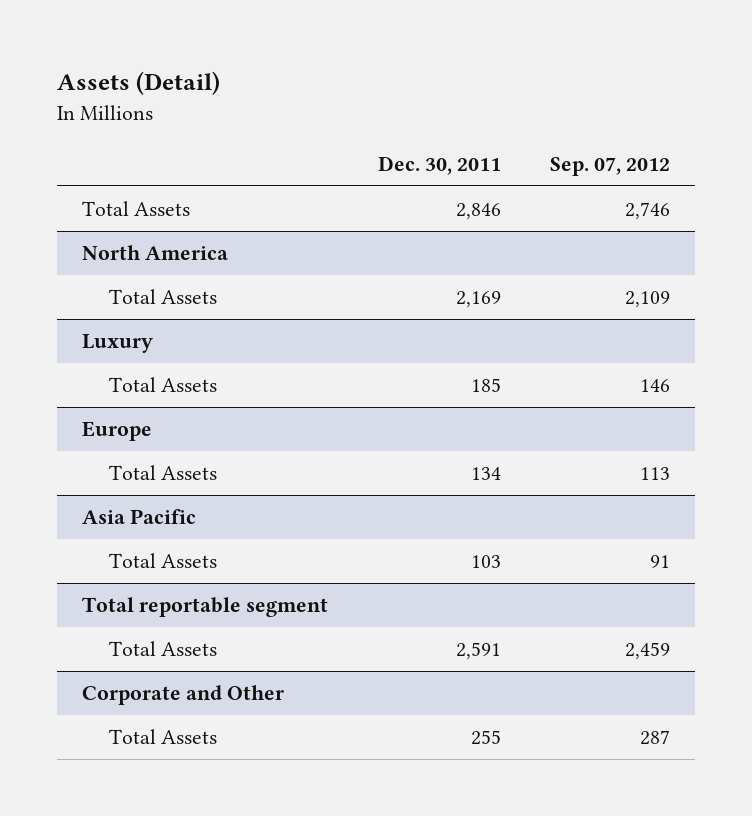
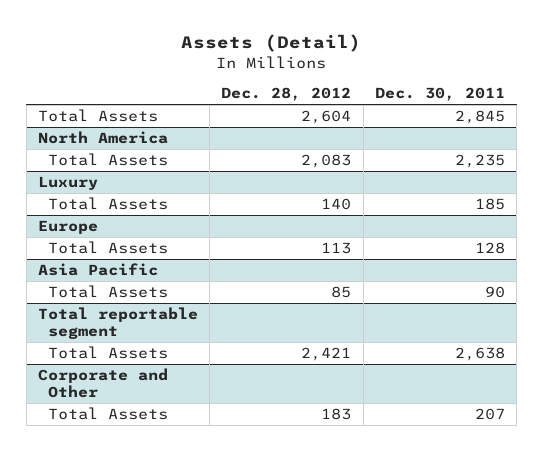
[550,156,671,176] Sep. 07, 2012 -> none
none -> [221,87,352,102] Dec. 28, 2012
[455,203,501,220] 2,846 -> [454,109,505,124] 2,845
[455,291,501,308] 2,169 -> [454,153,505,168] 2,235
[470,467,501,481] 134 -> [474,241,505,254] 128
[470,555,501,569] 103 -> [484,285,505,298] 90
[455,642,501,660] 2,591 -> [454,346,505,361] 2,638
[470,730,501,746] 255 -> [474,407,505,420] 207

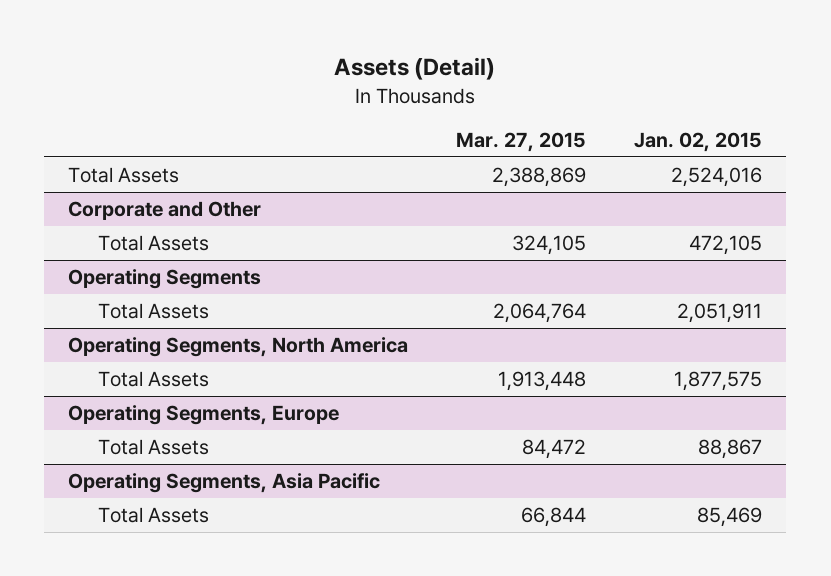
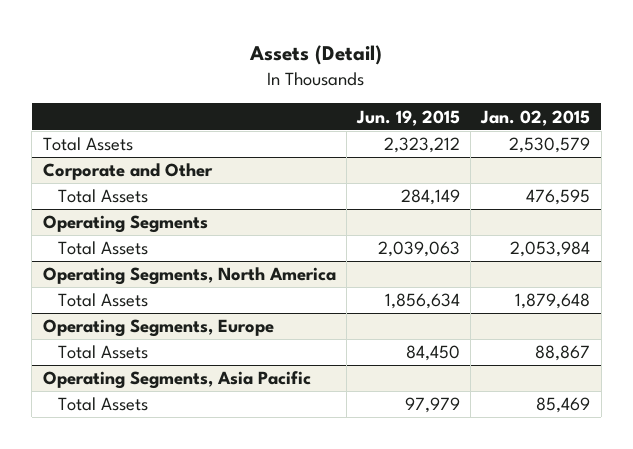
[456,131,587,152] Mar. 27, 2015 -> none
none -> [355,109,460,126] Jun. 19, 2015
[671,167,763,188] 2,524,016 -> [509,137,591,154] 2,530,579
[689,235,763,256] 472,105 -> [526,189,591,206] 476,595
[677,303,763,324] 2,051,911 -> [510,241,591,258] 2,053,984
[674,371,763,392] 1,877,575 -> [515,293,591,310] 1,879,648

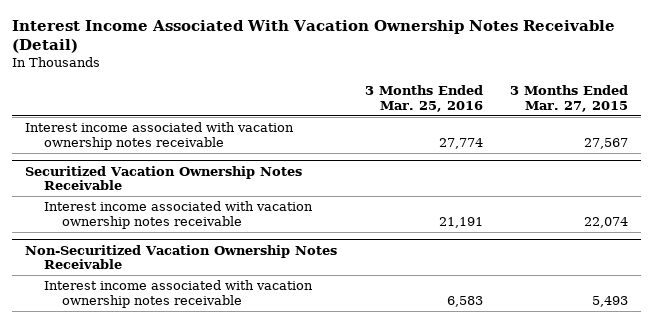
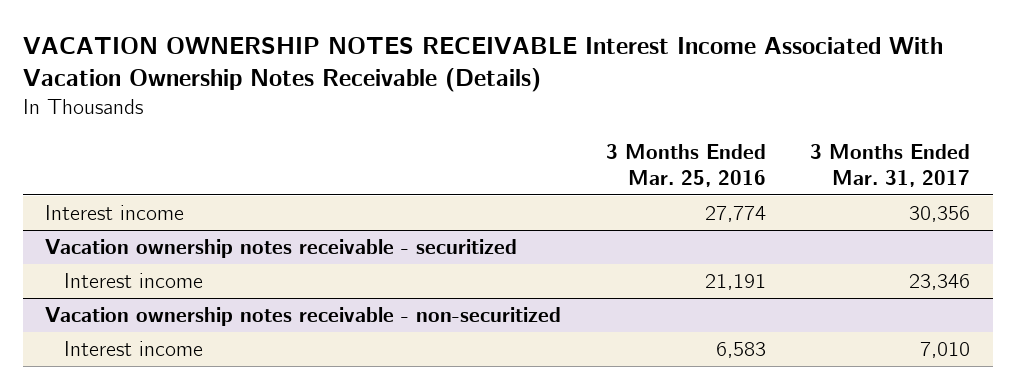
[11,20,615,54] Interest Income Associated With Vacation Ownership Notes Receivable (Detail) -> [22,37,943,93] VACATION OWNERSHIP NOTES RECEIVABLE Interest Income Associated With Vacation Ownership Notes Receivable (Details)
[509,84,628,112] 3 Months Ended Mar. 27, 2015 -> none
none -> [810,143,971,187] 3 Months Ended Mar. 31, 2017
[25,122,295,150] Interest income associated with vacation ownership notes receivable -> [45,205,185,221] Interest income
[25,165,303,191] Securitized Vacation Ownership Notes Receivable -> [45,239,518,259] Vacation ownership notes receivable - securitized
[43,201,313,229] Interest income associated with vacation ownership notes receivable -> [64,273,204,289] Interest income
[25,244,338,270] Non-Securitized Vacation Ownership Notes Receivable -> [45,307,562,327] Vacation ownership notes receivable - non-securitized
[43,280,313,308] Interest income associated with vacation ownership notes receivable -> [64,341,204,357] Interest income

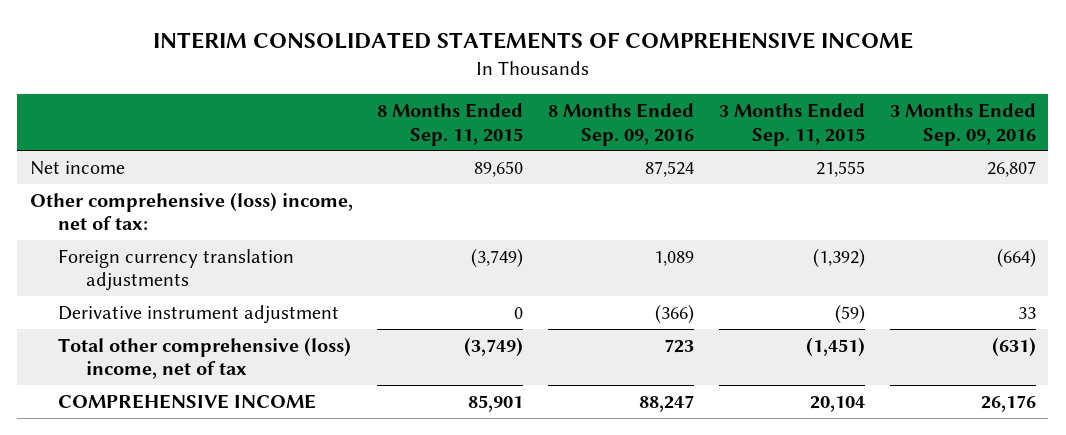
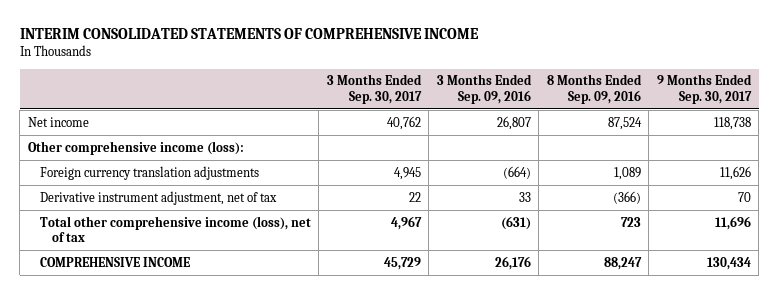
[377,102,524,146] 8 Months Ended Sep. 11, 2015 -> none
[719,102,866,146] 3 Months Ended Sep. 11, 2015 -> none
none -> [326,74,422,104] 3 Months Ended Sep. 30, 2017
none -> [656,74,752,104] 9 Months Ended Sep. 30, 2017
[29,191,353,231] Other comprehensive (loss) income, net of tax: -> [27,140,244,155] Other comprehensive income (loss):
[57,304,339,324] Derivative instrument adjustment -> [39,190,277,205] Derivative instrument adjustment, net of tax
[57,336,351,380] Total other comprehensive (loss) income, net of tax -> [39,215,311,243] Total other comprehensive income (loss), net of tax

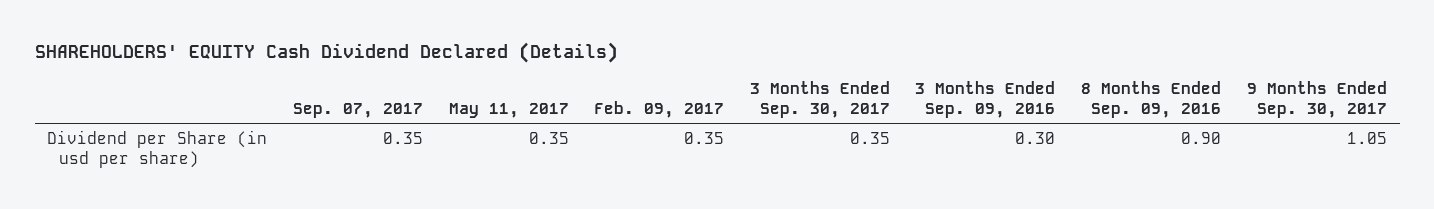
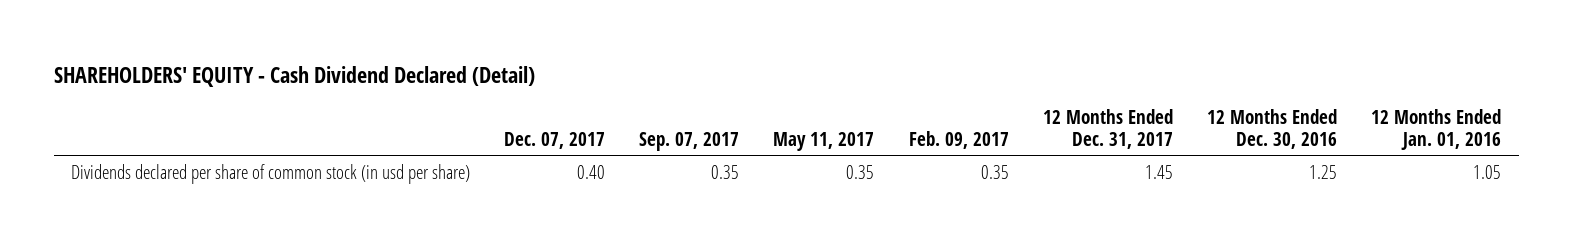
[34,42,618,64] SHAREHOLDERS' EQUITY Cash Dividend Declared (Details) -> [53,65,535,87] SHAREHOLDERS' EQUITY - Cash Dividend Declared (Detail)
[749,81,890,118] 3 Months Ended Sep. 30, 2017 -> none
[915,81,1056,118] 3 Months Ended Sep. 09, 2016 -> none
[1081,81,1222,118] 8 Months Ended Sep. 09, 2016 -> none
[1246,81,1387,118] 9 Months Ended Sep. 30, 2017 -> none
none -> [503,131,605,149] Dec. 07, 2017
none -> [1042,108,1173,149] 12 Months Ended Dec. 31, 2017
none -> [1207,108,1338,149] 12 Months Ended Dec. 30, 2016
none -> [1371,108,1502,150] 12 Months Ended Jan. 01, 2016
[47,130,268,168] Dividend per Share (in usd per share) -> [70,163,470,184] Dividends declared per share of common stock (in usd per share)

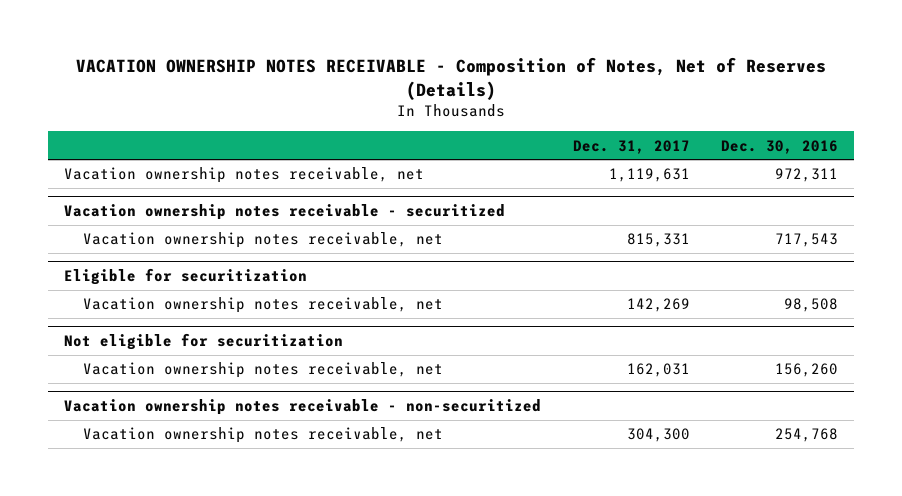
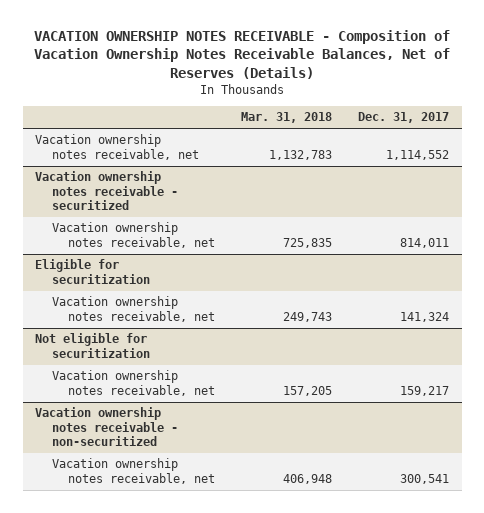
[76,57,827,100] VACATION OWNERSHIP NOTES RECEIVABLE - Composition of Notes, Net of Reserves (Details) -> [34,29,451,79] VACATION OWNERSHIP NOTES RECEIVABLE - Composition of Vacation Ownership Notes Receivable Balances, Net of Reserves (Details)
[721,139,839,154] Dec. 30, 2016 -> none
none -> [240,112,332,124] Mar. 31, 2018
[608,168,690,183] 1,119,631 -> [385,149,449,160] 1,114,552
[626,233,690,248] 815,331 -> [399,237,449,248] 814,011
[626,298,690,313] 142,269 -> [399,311,449,322] 141,324
[626,363,690,378] 162,031 -> [399,385,449,396] 159,217
[626,428,690,443] 304,300 -> [399,473,449,484] 300,541

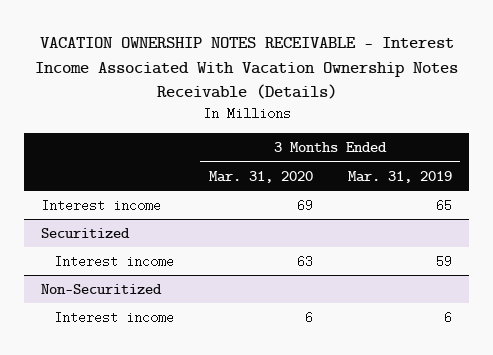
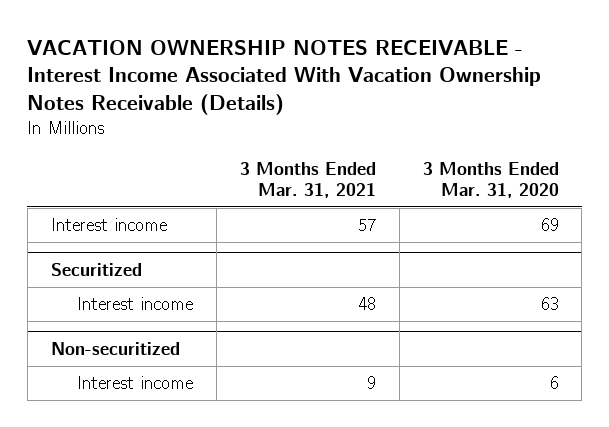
[347,170,452,183] Mar. 31, 2019 -> none
none -> [239,161,376,198] 3 Months Ended Mar. 31, 2021
[41,284,163,295] Non-Securitized -> [50,341,180,355] Non-securitized

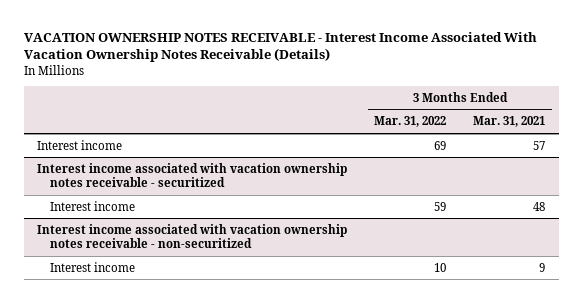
[422,161,559,198] 3 Months Ended Mar. 31, 2020 -> none
none -> [374,116,447,128] Mar. 31, 2022
[50,262,142,276] Securitized -> [37,162,348,188] Interest income associated with vacation ownership notes receivable - securitized
[50,341,180,355] Non-securitized -> [37,223,348,249] Interest income associated with vacation ownership notes receivable - non-securitized

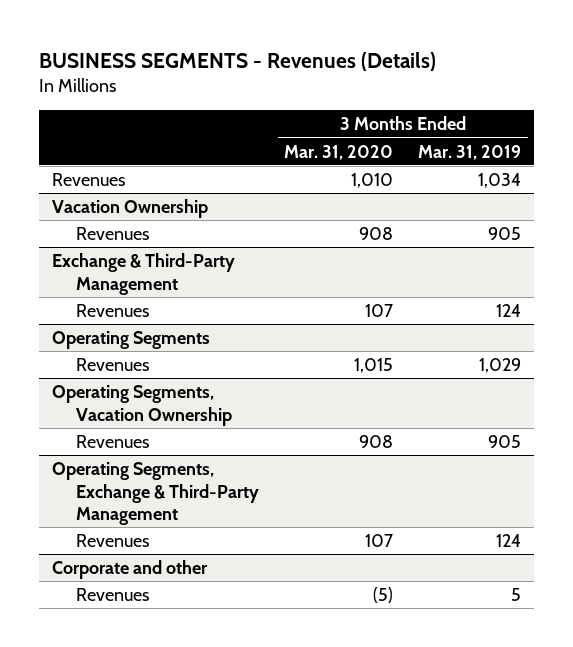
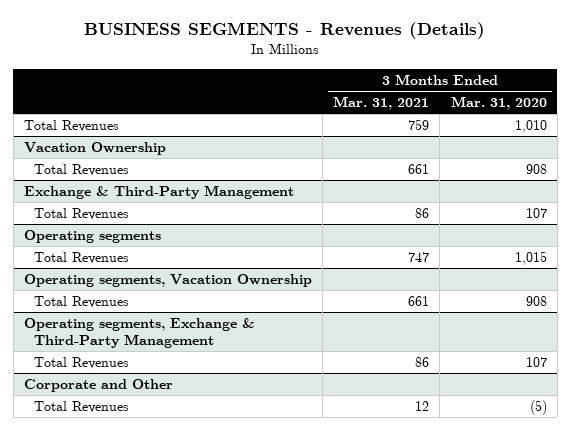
[418,144,522,160] Mar. 31, 2019 -> none
none -> [333,96,430,111] Mar. 31, 2021
[52,172,126,186] Revenues -> [23,120,119,133] Total Revenues
[75,226,149,240] Revenues -> [33,164,129,177] Total Revenues
[75,303,149,317] Revenues -> [33,208,129,221] Total Revenues
[52,330,211,349] Operating Segments -> [23,230,161,244] Operating segments
[75,357,149,371] Revenues -> [33,252,129,265] Total Revenues
[52,384,232,426] Operating Segments, Vacation Ownership -> [23,274,312,288] Operating segments, Vacation Ownership
[75,434,149,448] Revenues -> [33,296,129,309] Total Revenues
[52,461,259,526] Operating Segments, Exchange & Third-Party Management -> [23,318,255,348] Operating segments, Exchange & Third-Party Management
[75,533,149,547] Revenues -> [33,357,129,370] Total Revenues
[52,559,209,579] Corporate and other -> [23,379,173,393] Corporate and Other
[75,587,149,601] Revenues -> [33,401,129,414] Total Revenues

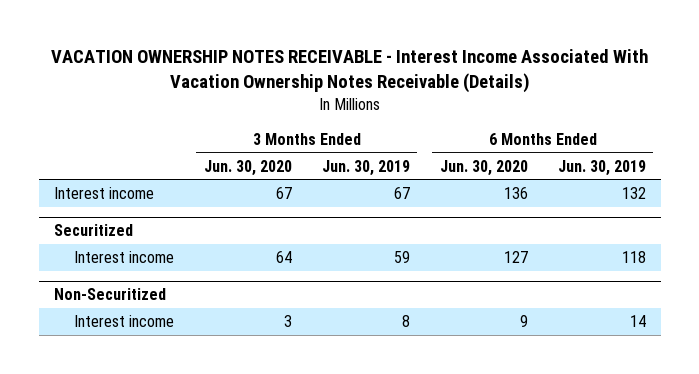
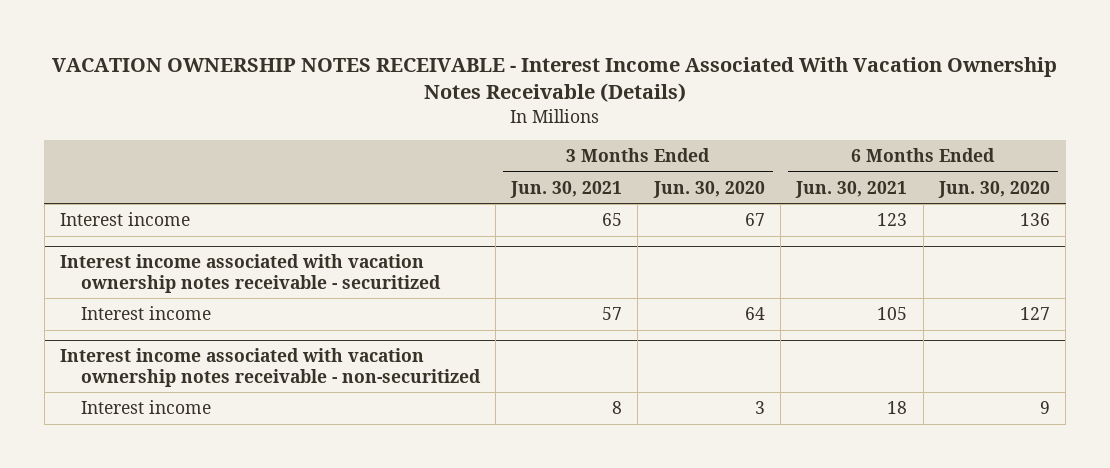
[321,159,410,176] Jun. 30, 2019 -> none
[557,159,646,176] Jun. 30, 2019 -> none
none -> [510,180,623,198] Jun. 30, 2021
none -> [795,180,908,198] Jun. 30, 2021
[53,224,133,237] Securitized -> [60,254,441,293] Interest income associated with vacation ownership notes receivable - securitized
[53,288,166,301] Non-Securitized -> [60,348,481,387] Interest income associated with vacation ownership notes receivable - non-securitized

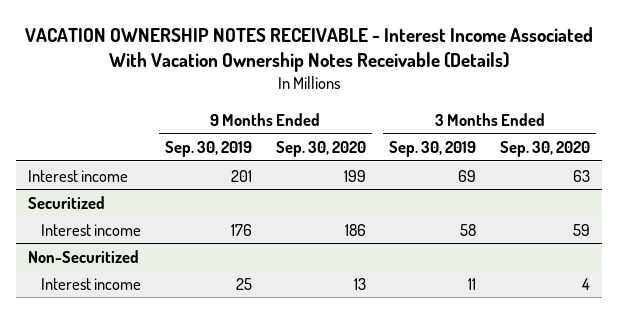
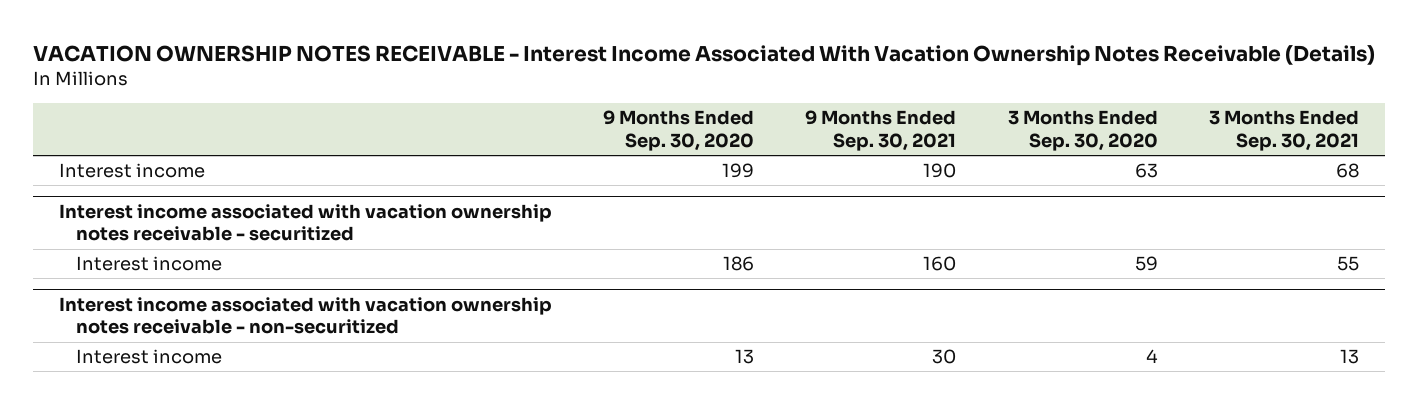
[164,140,252,157] Sep. 30, 2019 -> none
[389,140,477,157] Sep. 30, 2019 -> none
none -> [805,110,957,152] 9 Months Ended Sep. 30, 2021
none -> [1208,110,1359,152] 3 Months Ended Sep. 30, 2021
[28,195,106,209] Securitized -> [58,203,552,242] Interest income associated with vacation ownership notes receivable - securitized
[28,249,140,263] Non-Securitized -> [58,296,552,335] Interest income associated with vacation ownership notes receivable - non-securitized

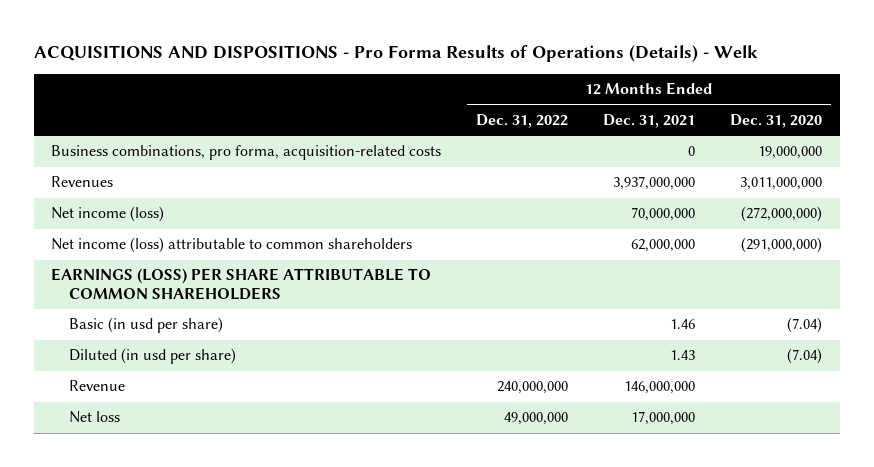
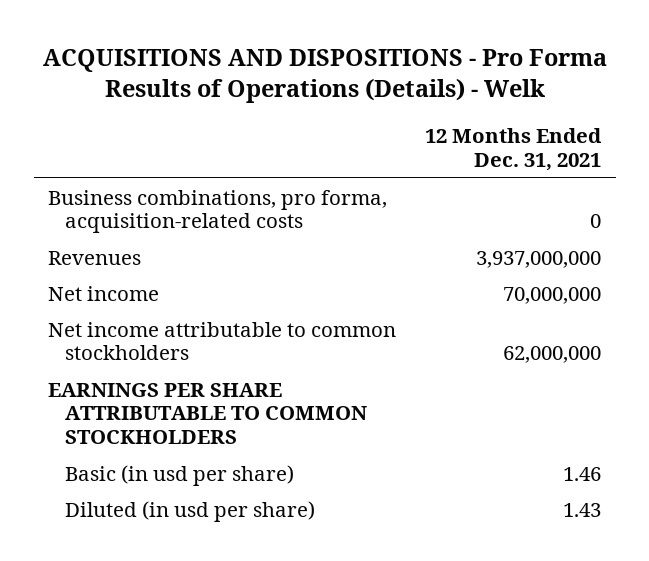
[476,114,569,129] Dec. 31, 2022 -> none
[730,114,823,129] Dec. 31, 2020 -> none
[51,206,165,223] Net income (loss) -> [48,285,160,301] Net income
[51,237,413,254] Net income (loss) attributable to common shareholders -> [48,321,397,361] Net income attributable to common stockholders
[51,268,432,300] EARNINGS (LOSS) PER SHARE ATTRIBUTABLE TO COMMON SHAREHOLDERS -> [48,382,367,444] EARNINGS PER SHARE ATTRIBUTABLE TO COMMON STOCKHOLDERS
[69,380,126,392] Revenue -> none
[69,411,121,424] Net loss -> none

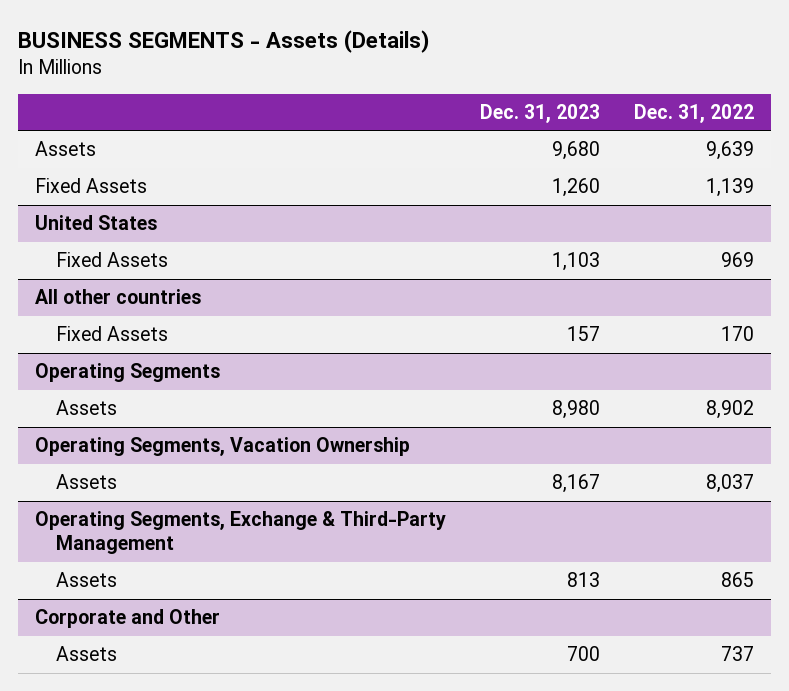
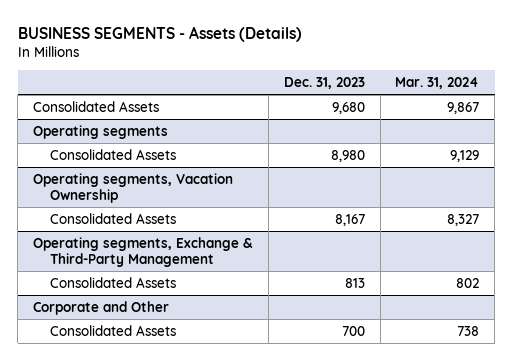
[633,103,754,123] Dec. 31, 2022 -> none
none -> [395,77,480,90] Mar. 31, 2024
[35,178,148,194] Fixed Assets -> none
[35,215,158,231] United States -> none
[56,252,169,268] Fixed Assets -> none
[35,289,202,305] All other countries -> none
[56,326,169,342] Fixed Assets -> none
[35,141,97,157] Assets -> [32,100,159,112] Consolidated Assets
[35,363,221,383] Operating Segments -> [32,124,168,139] Operating segments
[56,400,118,416] Assets -> [50,148,177,160] Consolidated Assets
[35,437,411,457] Operating Segments, Vacation Ownership -> [32,172,233,203] Operating segments, Vacation Ownership
[56,474,118,490] Assets -> [50,212,177,224] Consolidated Assets
[35,511,447,555] Operating Segments, Exchange & Third-Party Management -> [32,236,253,267] Operating segments, Exchange & Third-Party Management
[56,572,118,588] Assets -> [50,276,177,288] Consolidated Assets
[56,646,118,662] Assets -> [50,324,177,336] Consolidated Assets

